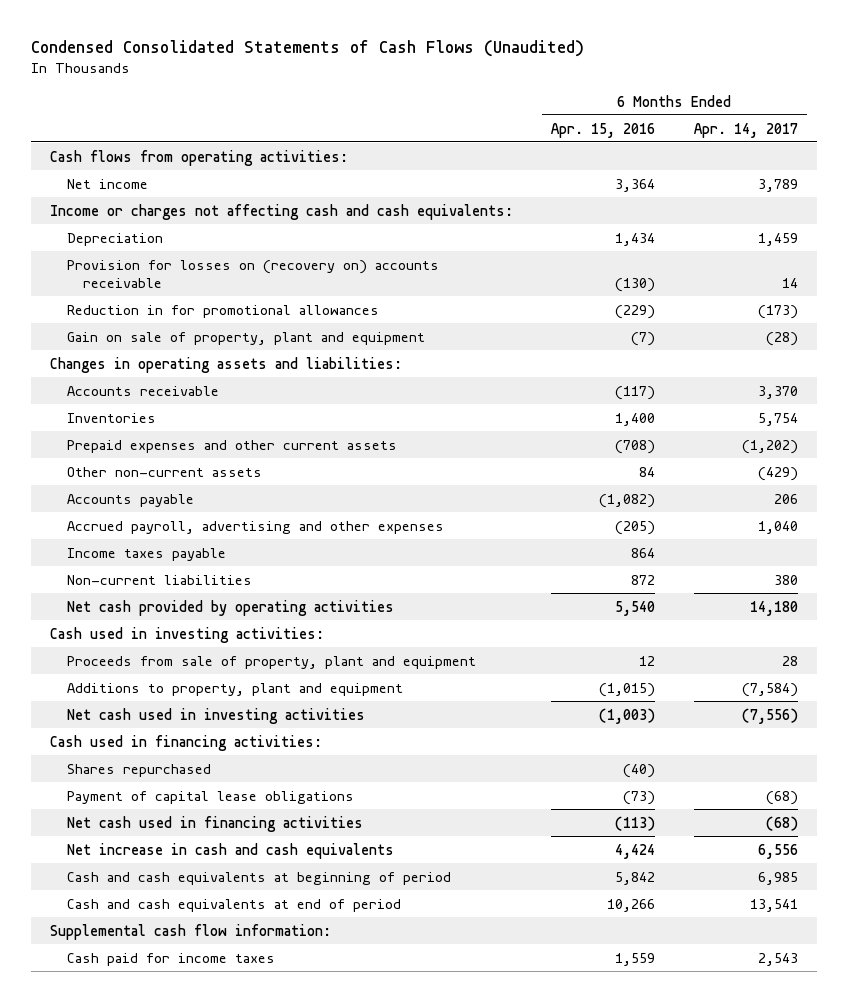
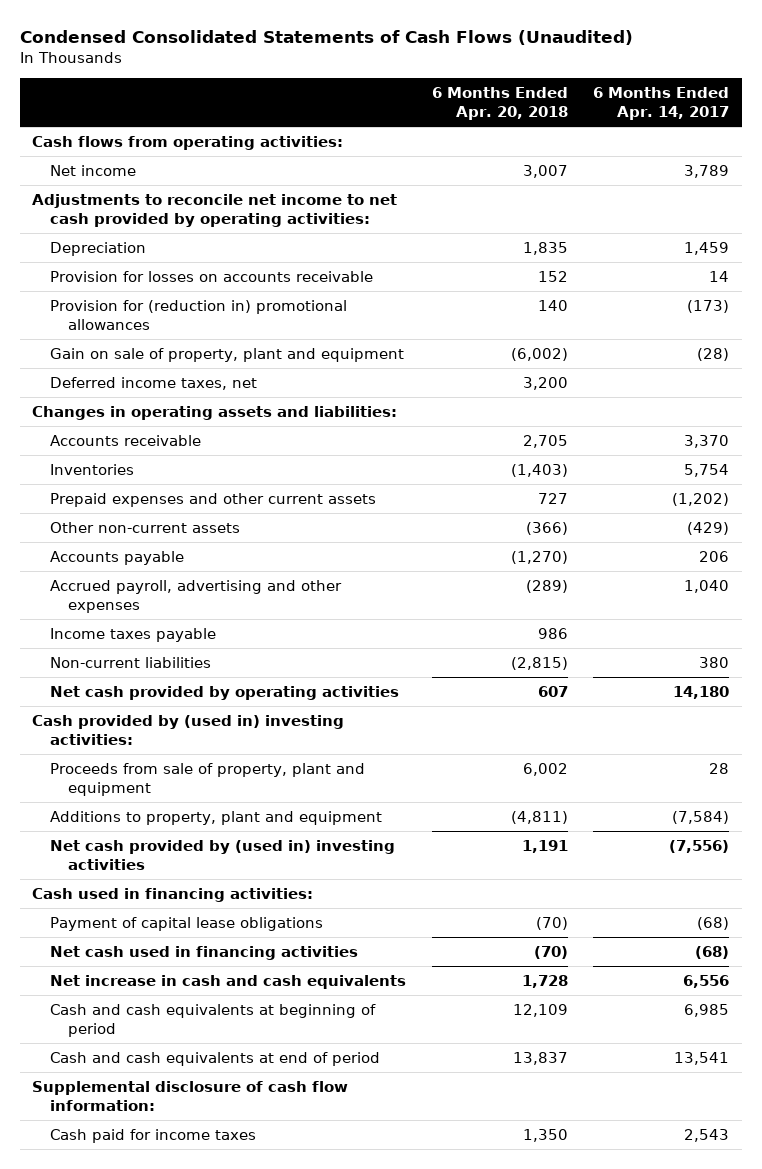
[551,122,656,138] Apr. 15, 2016 -> none
none -> [431,86,568,120] 6 Months Ended Apr. 20, 2018
[49,203,513,220] Income or charges not affecting cash and cash equivalents: -> [32,194,398,228] Adjustments to reconcile net income to net cash provided by operating activities:
[66,259,439,289] Provision for losses on (recovery on) accounts receivable -> [50,271,374,283] Provision for losses on accounts receivable
[66,304,379,318] Reduction in for promotional allowances -> [50,300,348,331] Provision for (reduction in) promotional allowances
none -> [50,377,258,391] Deferred income taxes, net
[49,626,324,643] Cash used in investing activities: -> [32,715,345,746] Cash provided by (used in) investing activities:
[66,707,365,724] Net cash used in investing activities -> [50,840,396,871] Net cash provided by (used in) investing activities
[66,763,211,777] Shares repurchased -> none
[49,923,331,940] Supplemental cash flow information: -> [32,1081,349,1112] Supplemental disclosure of cash flow information:

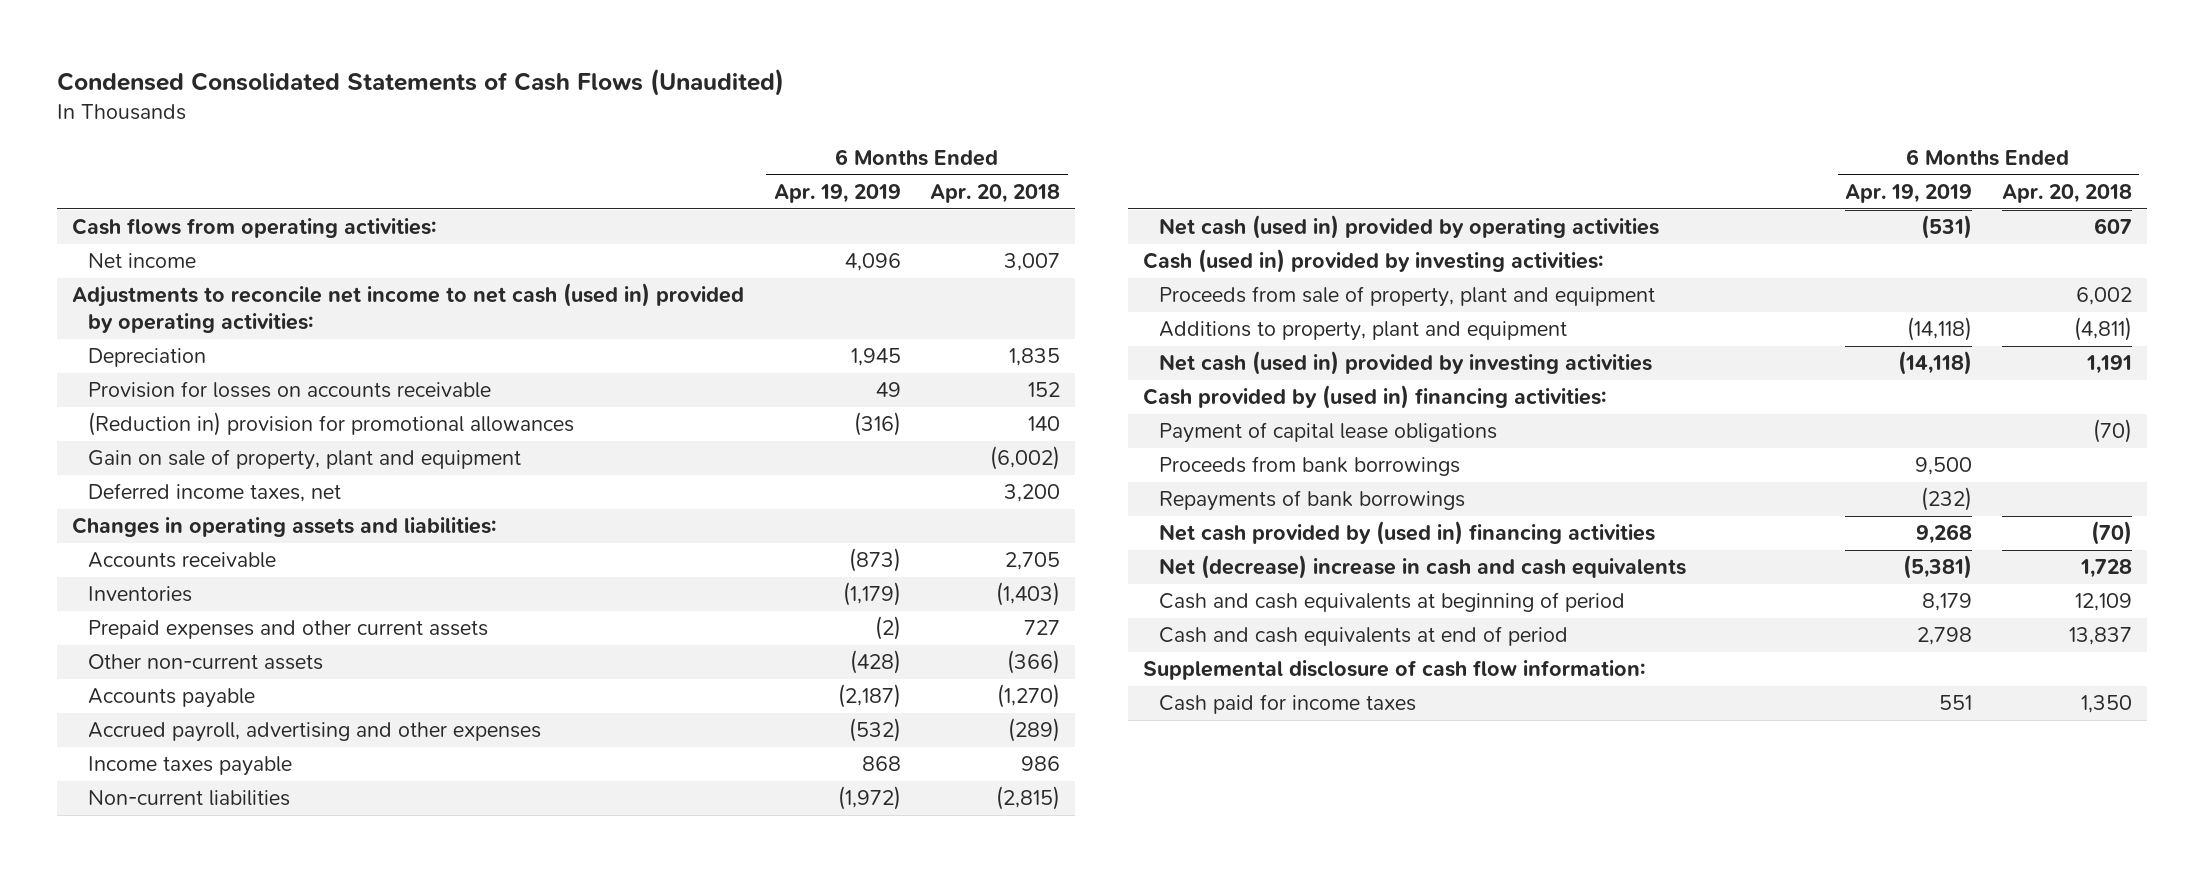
[593,86,730,120] 6 Months Ended Apr. 14, 2017 -> none
none -> [773,183,901,203] Apr. 19, 2019
[32,194,398,228] Adjustments to reconcile net income to net cash provided by operating activities: -> [72,283,745,334] Adjustments to reconcile net income to net cash (used in) provided by operating activities:
[50,300,348,331] Provision for (reduction in) promotional allowances -> [88,412,575,437] (Reduction in) provision for promotional allowances
[50,686,400,701] Net cash provided by operating activities -> [1159,215,1660,240] Net cash (used in) provided by operating activities
[32,715,345,746] Cash provided by (used in) investing activities: -> [1143,249,1604,274] Cash (used in) provided by investing activities:
[50,840,396,871] Net cash provided by (used in) investing activities -> [1159,351,1653,376] Net cash (used in) provided by investing activities
[32,888,314,903] Cash used in financing activities: -> [1143,385,1607,410] Cash provided by (used in) financing activities:
none -> [1159,456,1461,477] Proceeds from bank borrowings
none -> [1159,490,1466,512] Repayments of bank borrowings
[50,946,359,961] Net cash used in financing activities -> [1159,521,1656,546] Net cash provided by (used in) financing activities
[50,975,407,990] Net increase in cash and cash equivalents -> [1159,555,1687,580] Net (decrease) increase in cash and cash equivalents

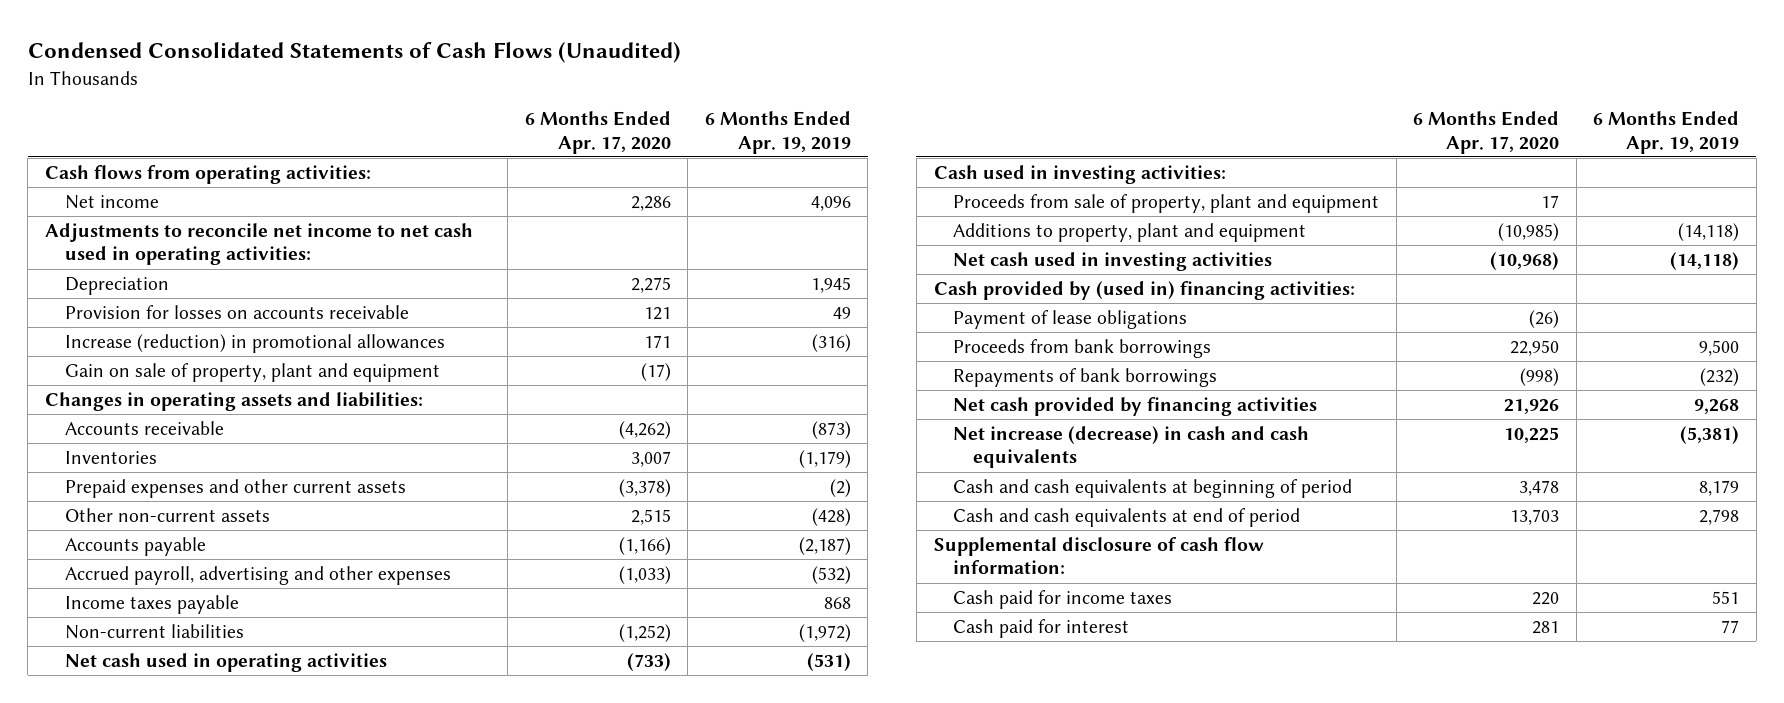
[930,183,1061,203] Apr. 20, 2018 -> none
none -> [524,110,671,154] 6 Months Ended Apr. 17, 2020
[72,283,745,334] Adjustments to reconcile net income to net cash (used in) provided by operating activities: -> [44,222,473,266] Adjustments to reconcile net income to net cash used in operating activities:
[88,412,575,437] (Reduction in) provision for promotional allowances -> [64,333,445,353] Increase (reduction) in promotional allowances
[88,483,342,503] Deferred income taxes, net -> none
[1159,215,1660,240] Net cash (used in) provided by operating activities -> [64,652,387,672] Net cash used in operating activities
[1143,249,1604,274] Cash (used in) provided by investing activities: -> [933,164,1226,184] Cash used in investing activities:
[1159,351,1653,376] Net cash (used in) provided by investing activities -> [953,251,1273,271] Net cash used in investing activities
[1159,422,1498,444] Payment of capital lease obligations -> [953,309,1188,329] Payment of lease obligations
[1159,521,1656,546] Net cash provided by (used in) financing activities -> [953,396,1318,416] Net cash provided by financing activities
[1159,555,1687,580] Net (decrease) increase in cash and cash equivalents -> [953,425,1310,469] Net increase (decrease) in cash and cash equivalents
none -> [953,618,1130,638] Cash paid for interest

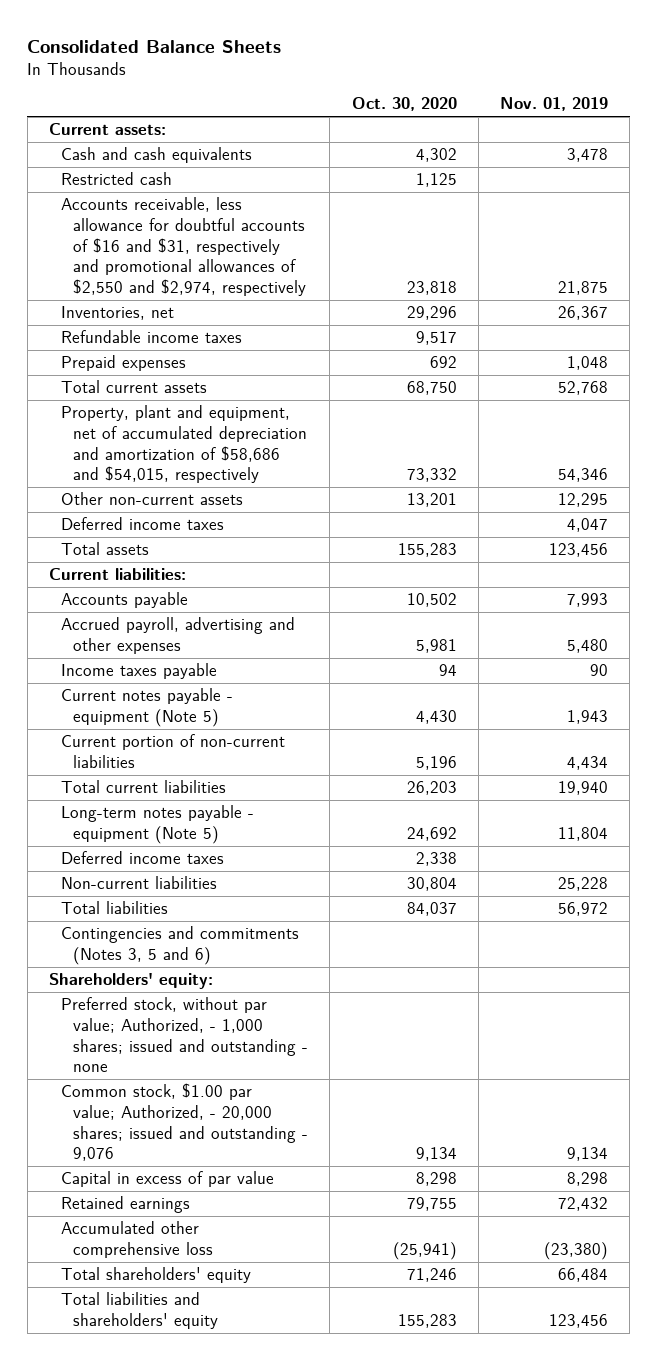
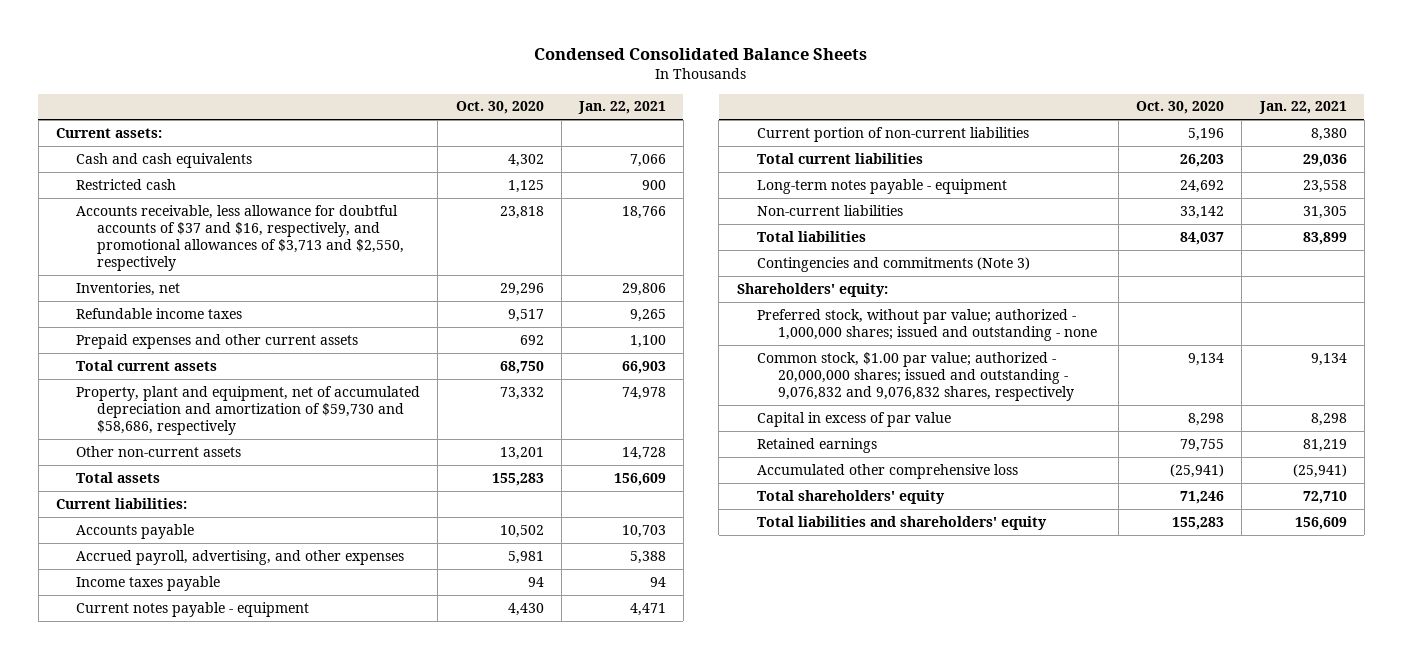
[27,39,282,53] Consolidated Balance Sheets -> [534,48,868,61] Condensed Consolidated Balance Sheets
[499,97,608,112] Nov. 01, 2019 -> none
none -> [577,101,666,115] Jan. 22, 2021
[61,197,307,297] Accounts receivable, less allowance for doubtful accounts of $16 and $31, respectively and promotional allowances of $2,550 and $2,974, respectively -> [76,204,404,272] Accounts receivable, less allowance for doubtful accounts of $37 and $16, respectively, and promotional allowances of $3,713 and $2,550, respectively
[61,355,187,372] Prepaid expenses -> [76,333,359,349] Prepaid expenses and other current assets
[61,405,308,484] Property, plant and equipment, net of accumulated depreciation and amortization of $58,686 and $54,015, respectively -> [76,385,421,436] Property, plant and equipment, net of accumulated depreciation and amortization of $59,730 and $58,686, respectively
[61,517,225,531] Deferred income taxes -> none
[61,617,296,654] Accrued payroll, advertising and other expenses -> [76,549,405,565] Accrued payroll, advertising, and other expenses
[61,688,234,727] Current notes payable - equipment (Note 5) -> [76,601,310,617] Current notes payable - equipment
[61,851,225,865] Deferred income taxes -> none
[61,805,255,844] Long-term notes payable - equipment (Note 5) -> [757,178,1008,194] Long-term notes payable - equipment
[406,877,457,892] 30,804 -> [1180,205,1225,219] 33,142
[61,926,300,965] Contingencies and commitments (Notes 3, 5 and 6) -> [757,256,1031,272] Contingencies and commitments (Note 3)
[61,997,309,1073] Preferred stock, without par value; Authorized, - 1,000 shares; issued and outstanding - none -> [757,308,1097,342] Preferred stock, without par value; authorized - 1,000,000 shares; issued and outstanding - none
[61,1083,309,1162] Common stock, $1.00 par value; Authorized, - 20,000 shares; issued and outstanding - 9,076 -> [757,351,1074,402] Common stock, $1.00 par value; authorized - 20,000,000 shares; issued and outstanding - 9,076,832 and 9,076,832 shares, respectively

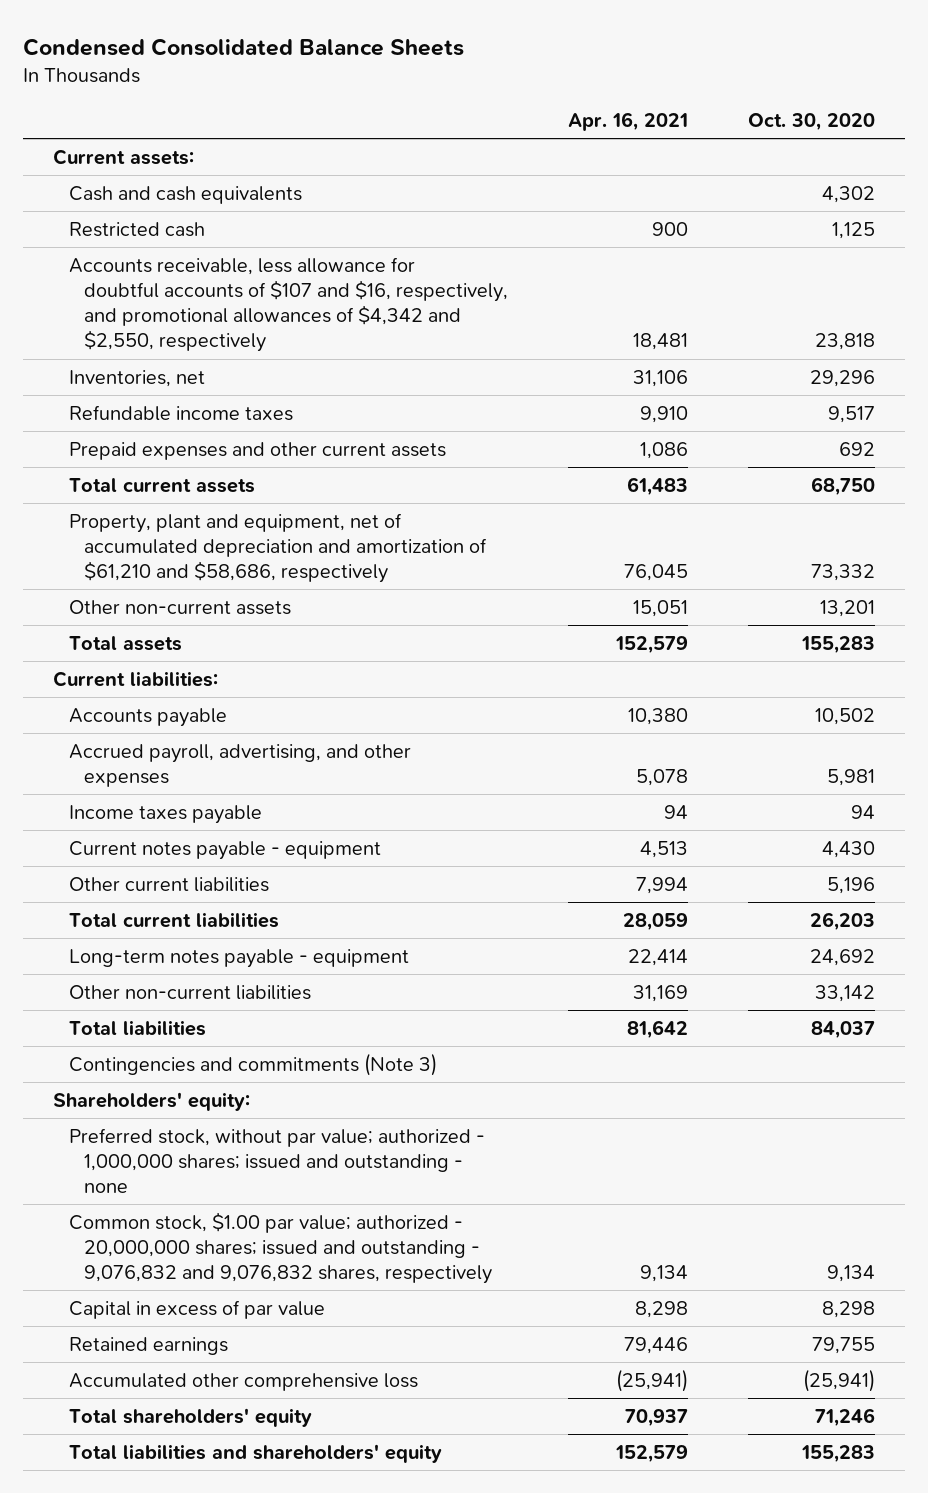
[577,101,666,115] Jan. 22, 2021 -> none
none -> [568,111,689,131] Apr. 16, 2021
[76,204,404,272] Accounts receivable, less allowance for doubtful accounts of $37 and $16, respectively, and promotional allowances of $3,713 and $2,550, respectively -> [68,256,509,353] Accounts receivable, less allowance for doubtful accounts of $107 and $16, respectively, and promotional allowances of $4,342 and $2,550, respectively
[76,385,421,436] Property, plant and equipment, net of accumulated depreciation and amortization of $59,730 and $58,686, respectively -> [68,512,488,584] Property, plant and equipment, net of accumulated depreciation and amortization of $61,210 and $58,686, respectively
[757,126,1030,142] Current portion of non-current liabilities -> [68,876,269,892] Other current liabilities
[757,204,904,216] Non-current liabilities -> [68,984,311,1000] Other non-current liabilities

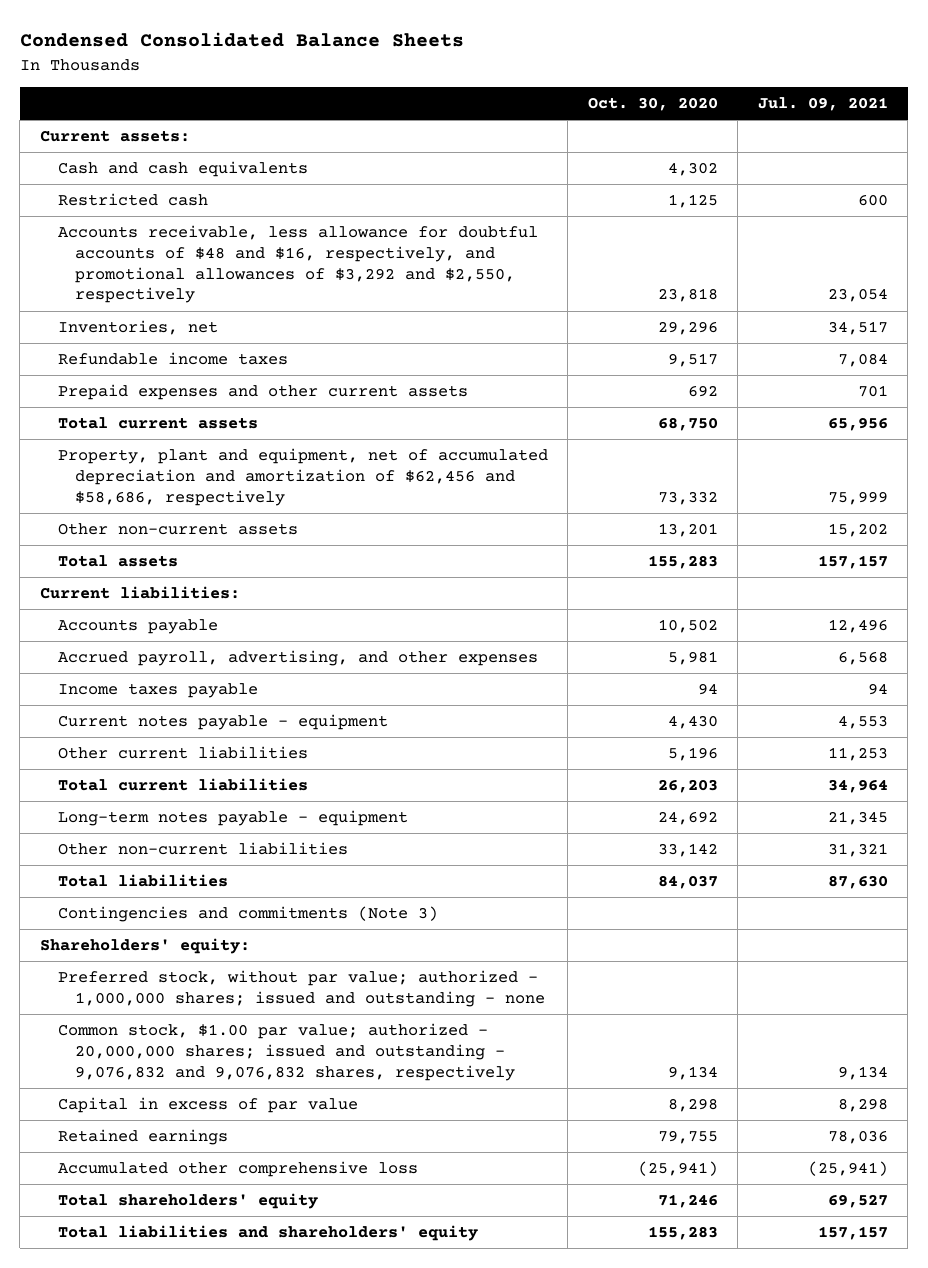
[568,111,689,131] Apr. 16, 2021 -> none
none -> [757,96,888,111] Jul. 09, 2021
[68,256,509,353] Accounts receivable, less allowance for doubtful accounts of $107 and $16, respectively, and promotional allowances of $4,342 and $2,550, respectively -> [57,225,538,304] Accounts receivable, less allowance for doubtful accounts of $48 and $16, respectively, and promotional allowances of $3,292 and $2,550, respectively
[68,512,488,584] Property, plant and equipment, net of accumulated depreciation and amortization of $61,210 and $58,686, respectively -> [57,448,548,506] Property, plant and equipment, net of accumulated depreciation and amortization of $62,456 and $58,686, respectively

